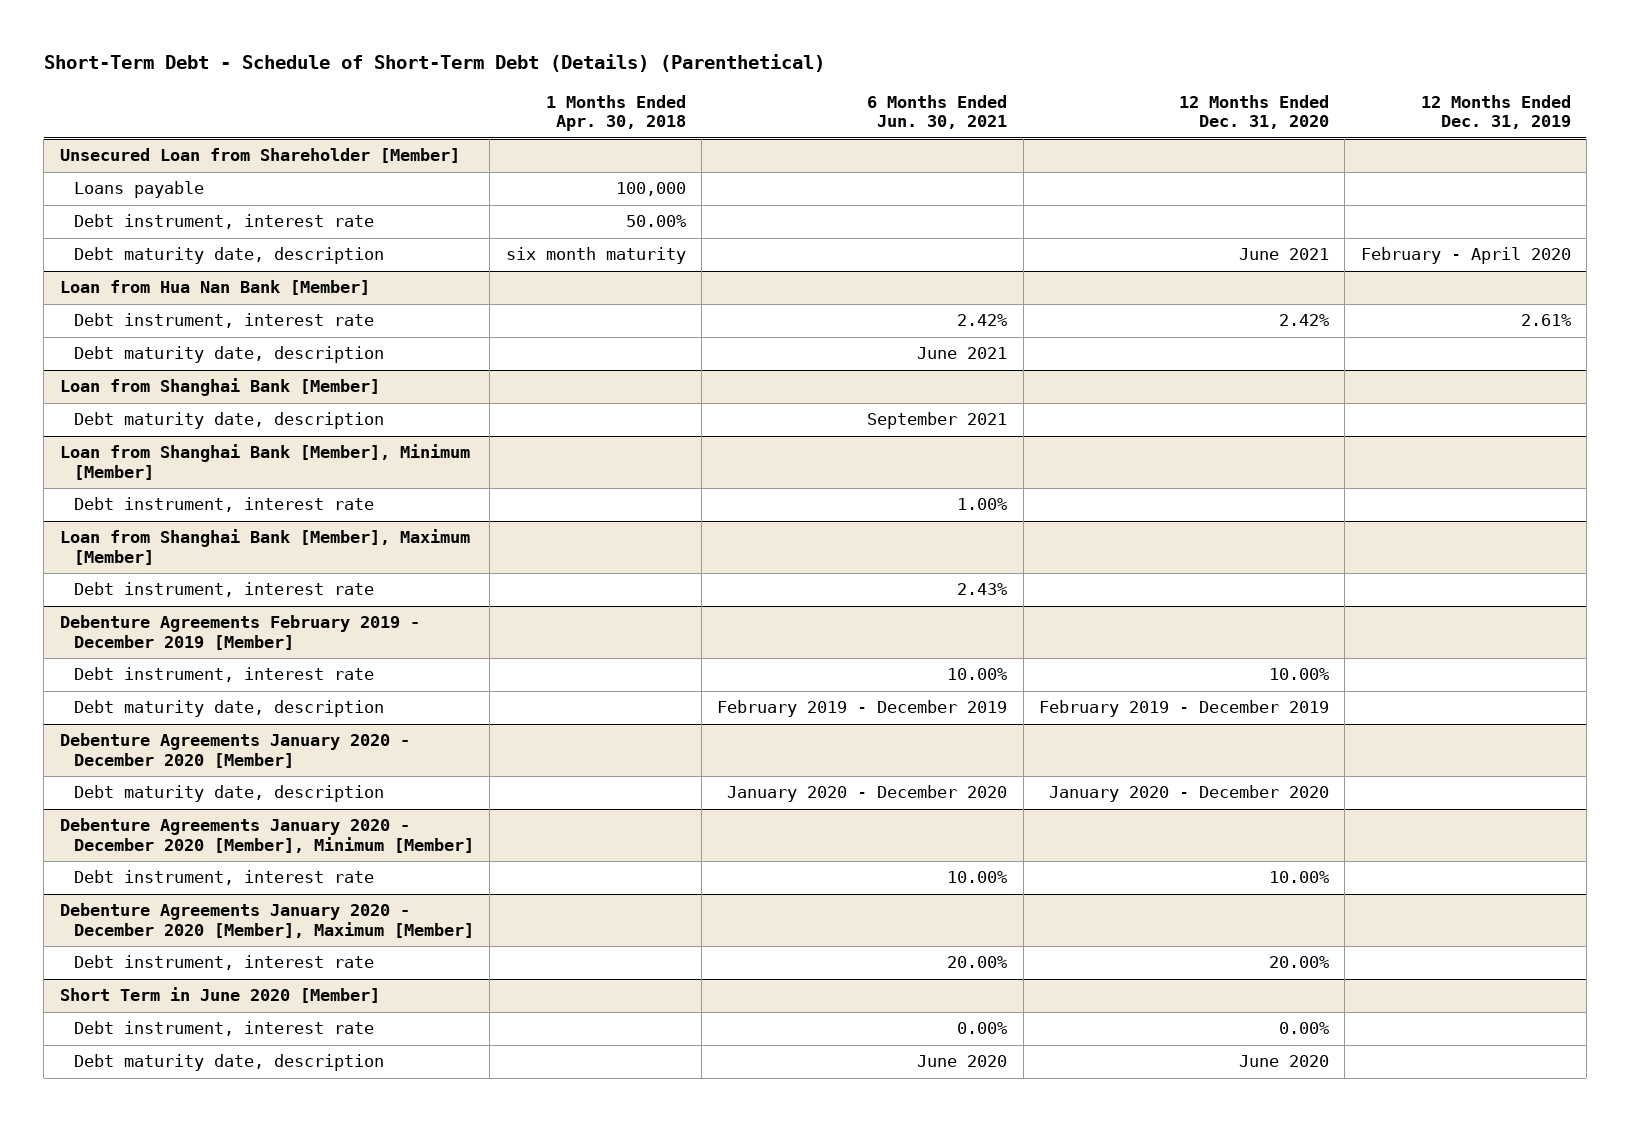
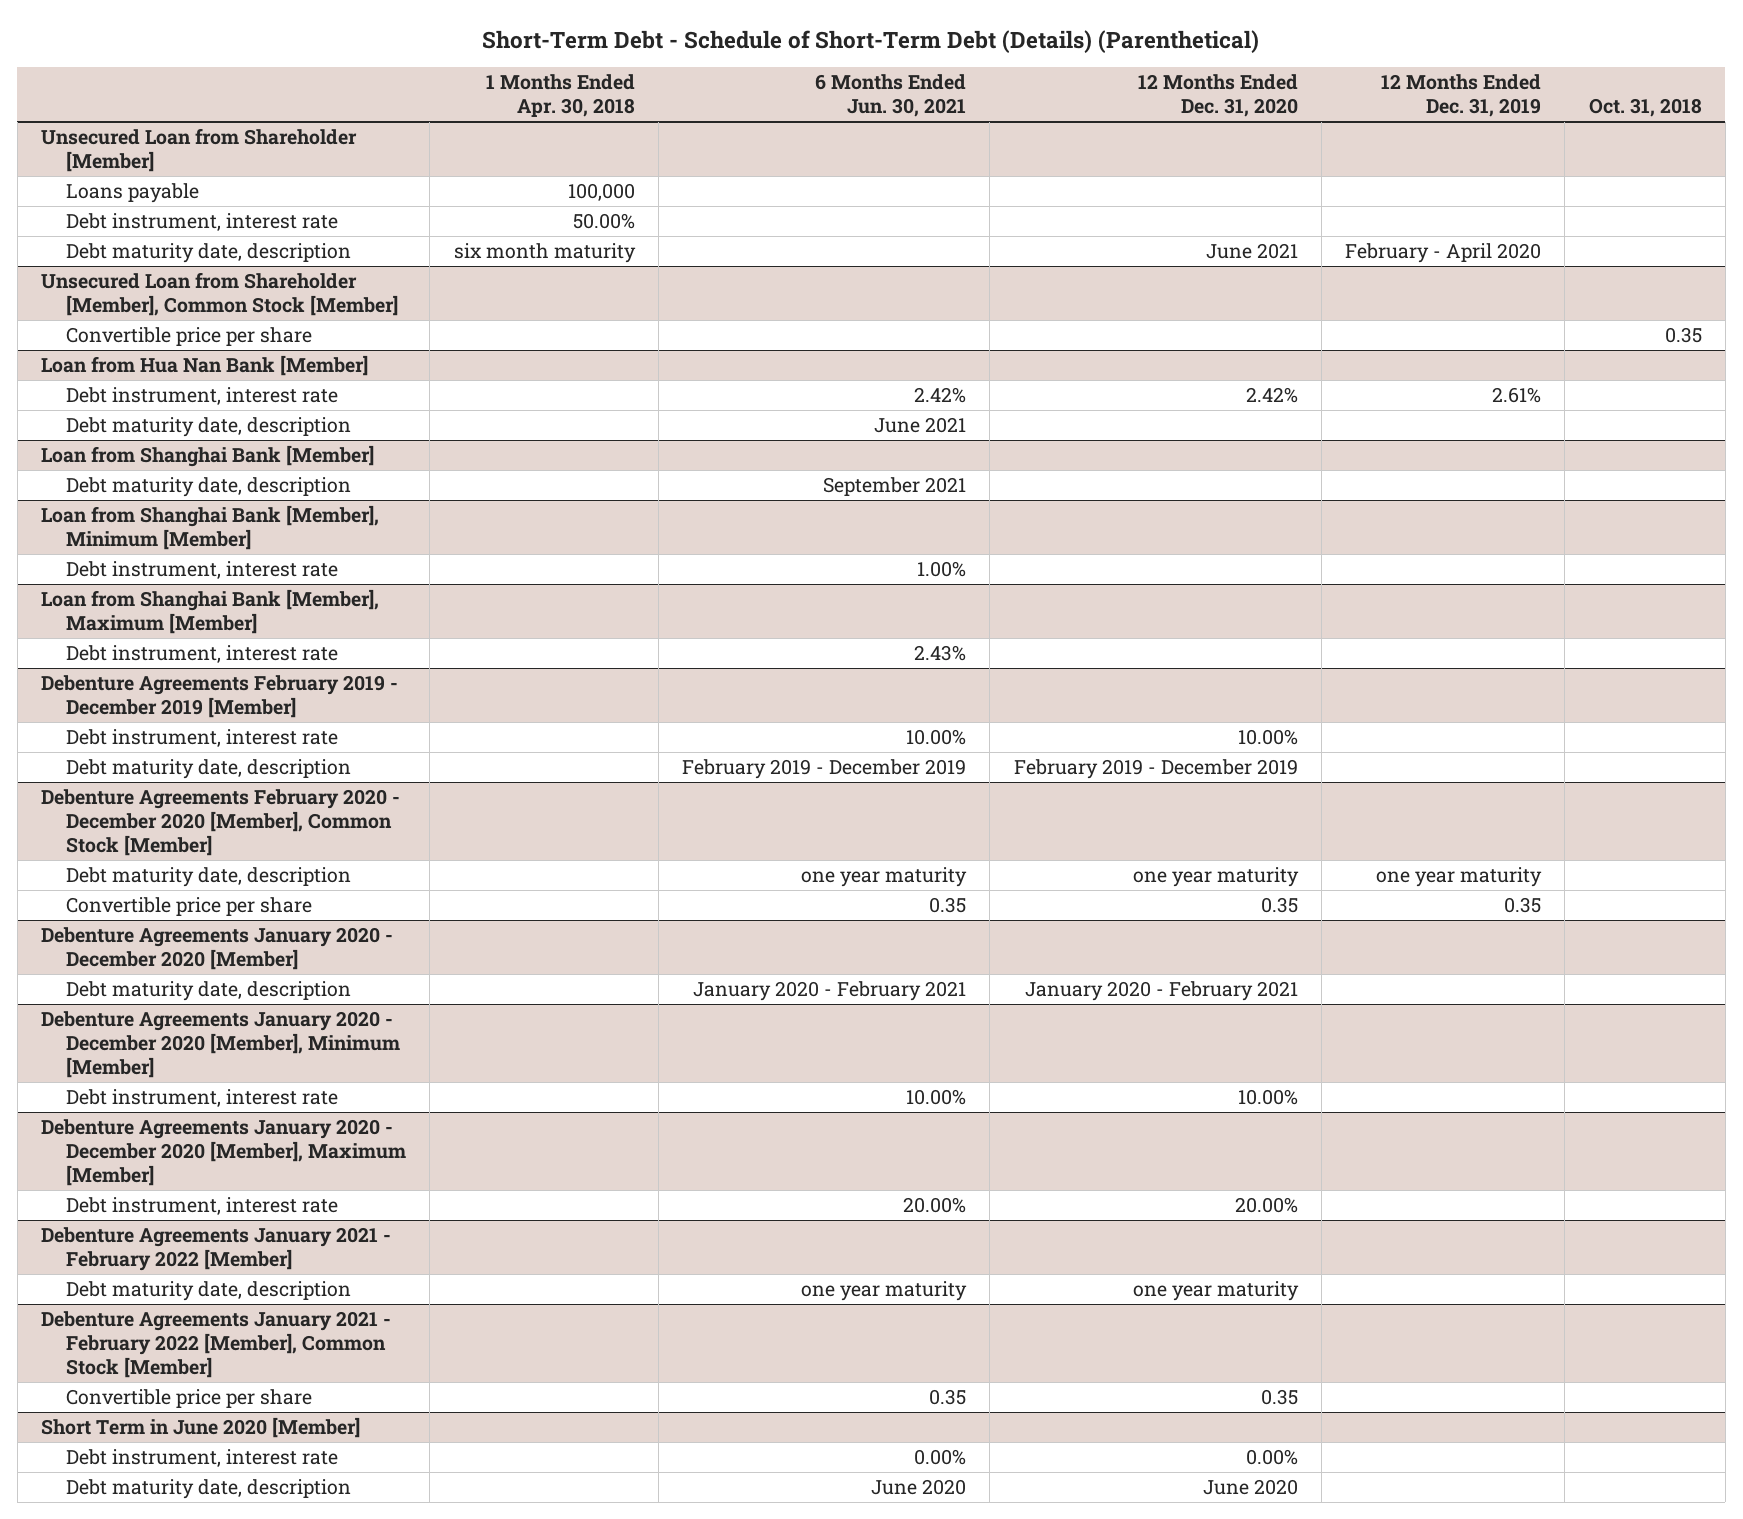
none -> [1588,98,1702,118] Oct. 31, 2018
none -> [41,272,399,316] Unsecured Loan from Shareholder [Member], Common Stock [Member]
none -> [66,327,313,347] Convertible price per share
none -> [41,789,401,856] Debenture Agreements February 2020 - December 2020 [Member], Common Stock [Member]
none -> [66,867,352,888] Debt maturity date, description
none -> [66,897,313,917] Convertible price per share
[727,785,1008,803] January 2020 - December 2020 -> [693,981,967,1002] January 2020 - February 2021
[1048,785,1329,803] January 2020 - December 2020 -> [1024,981,1298,1002] January 2020 - February 2021
none -> [41,1227,392,1271] Debenture Agreements January 2021 - February 2022 [Member]
none -> [66,1281,352,1302] Debt maturity date, description
none -> [41,1311,392,1378] Debenture Agreements January 2021 - February 2022 [Member], Common Stock [Member]
none -> [66,1389,313,1409] Convertible price per share

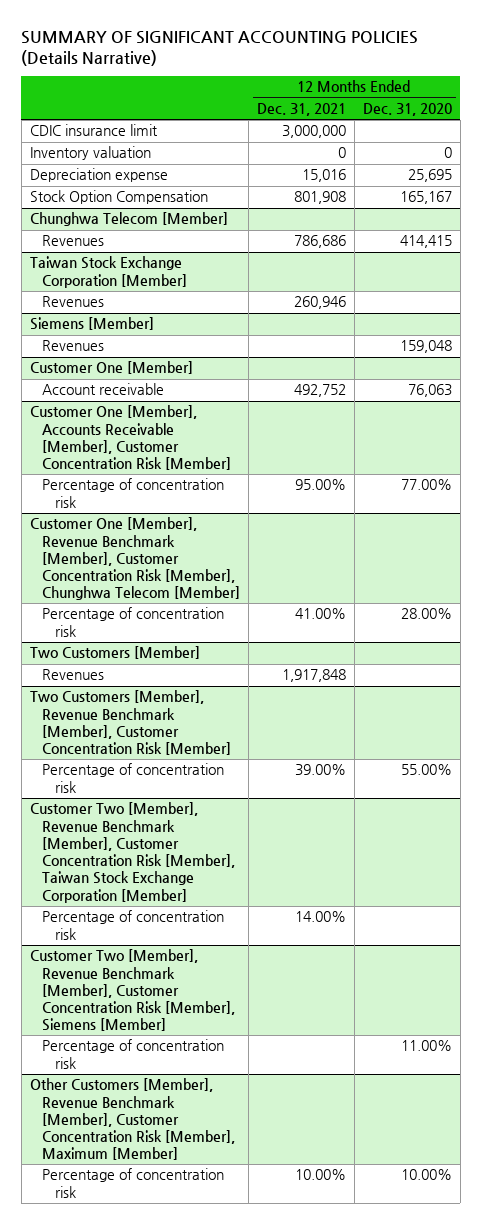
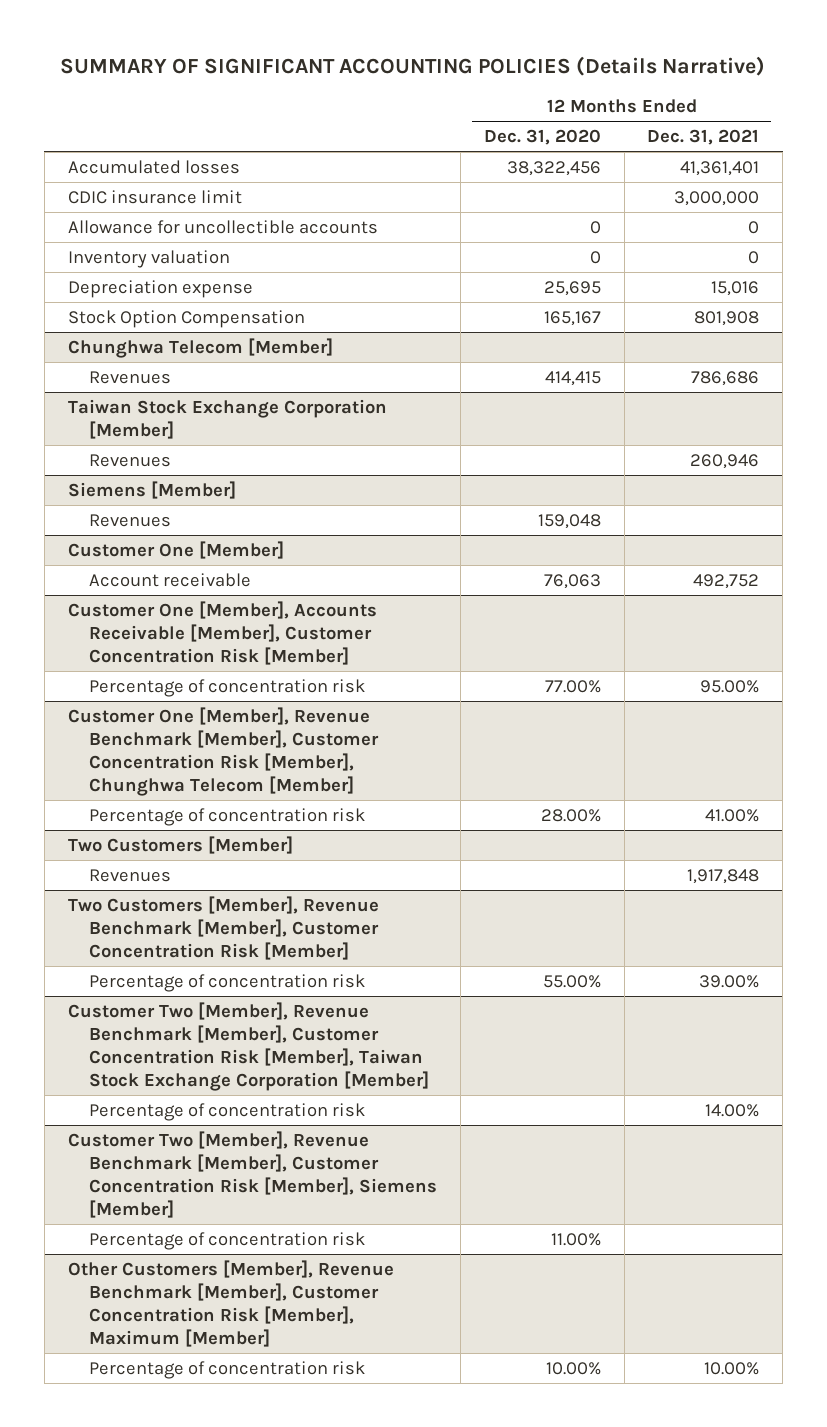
none -> [67,159,240,174] Accumulated losses
none -> [67,219,378,234] Allowance for uncollectible accounts

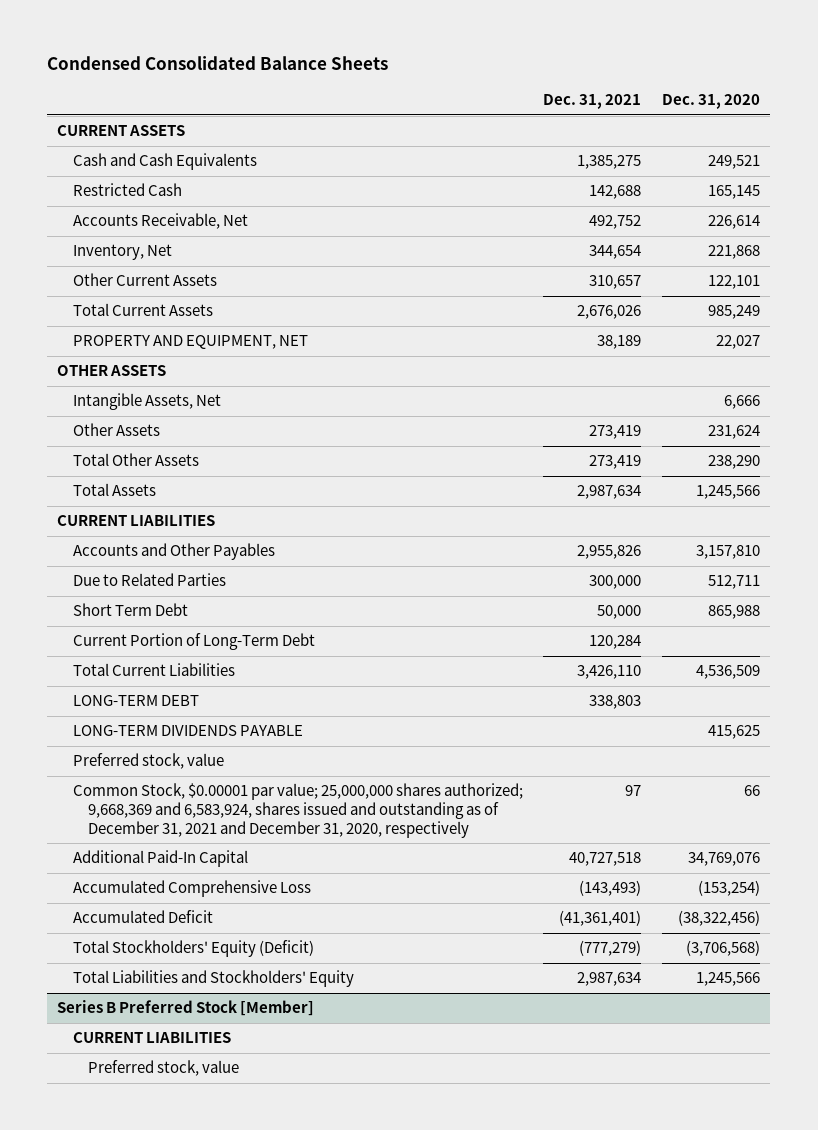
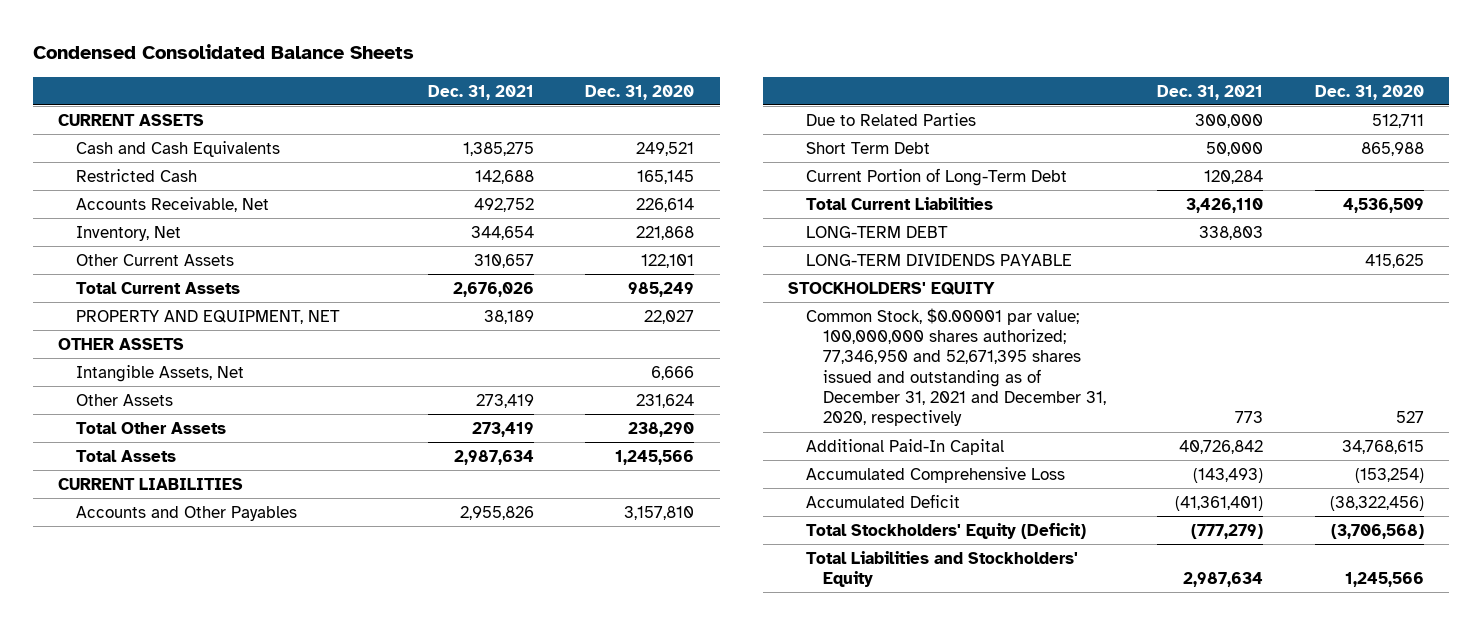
[72,753,224,770] Preferred stock, value -> none
none -> [788,281,996,295] STOCKHOLDERS' EQUITY
[72,783,523,839] Common Stock, $0.00001 par value; 25,000,000 shares authorized; 9,668,369 and 6,583,924, shares issued and outstanding as of December 31, 2021 and December 31, 2020, respectively -> [805,307,1107,427] Common Stock, $0.00001 par value; 100,000,000 shares authorized; 77,346,950 and 52,671,395 shares issued and outstanding as of December 31, 2021 and December 31, 2020, respectively
[625,785,642,797] 97 -> [1235,411,1264,424] 773
[744,785,761,797] 66 -> [1395,411,1424,424] 527
[569,852,642,867] 40,727,518 -> [1179,439,1264,454] 40,726,842
[688,852,761,867] 34,769,076 -> [1341,439,1424,454] 34,768,615
[57,1000,315,1017] Series B Preferred Stock [Member] -> none
[72,1032,231,1044] CURRENT LIABILITIES -> none
[88,1060,240,1077] Preferred stock, value -> none

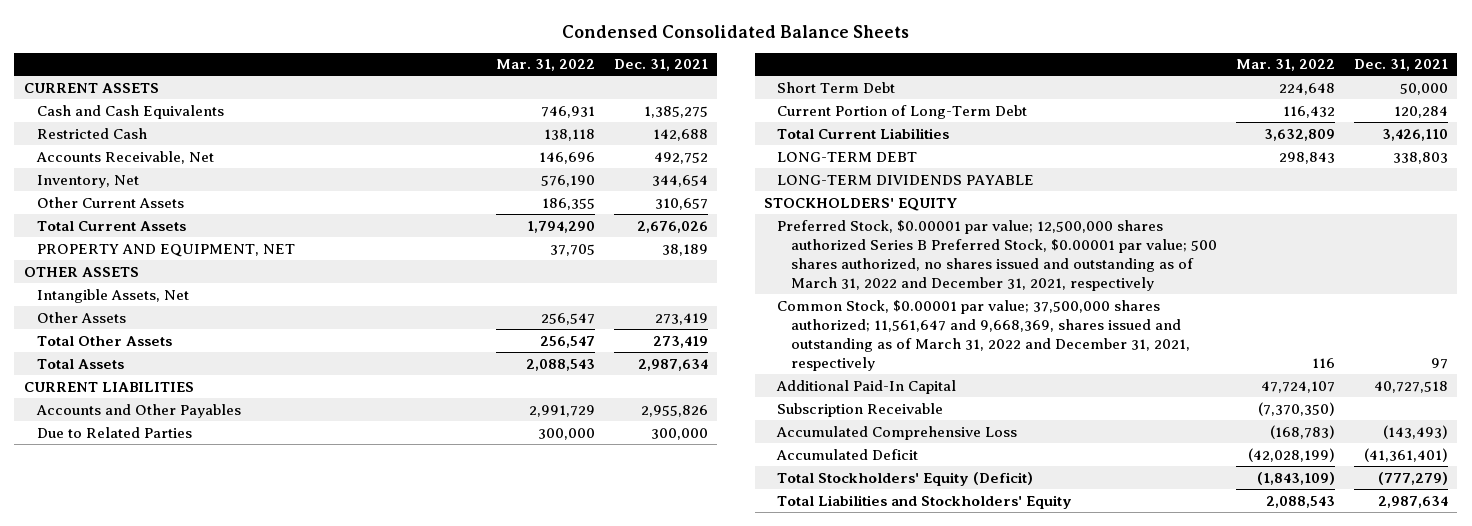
[584,84,694,100] Dec. 31, 2020 -> none
none -> [495,59,595,72] Mar. 31, 2022
none -> [777,219,1217,291] Preferred Stock, $0.00001 par value; 12,500,000 shares authorized Series B Preferred Stock, $0.00001 par value; 500 shares authorized, no shares issued and outstanding as of March 31, 2022 and December 31, 2021, respectively
[805,307,1107,427] Common Stock, $0.00001 par value; 100,000,000 shares authorized; 77,346,950 and 52,671,395 shares issued and outstanding as of December 31, 2021 and December 31, 2020, respectively -> [777,299,1190,371] Common Stock, $0.00001 par value; 37,500,000 shares authorized; 11,561,647 and 9,668,369, shares issued and outstanding as of March 31, 2022 and December 31, 2021, respectively
[1235,411,1264,424] 773 -> [1430,357,1448,369] 97
[1179,439,1264,454] 40,726,842 -> [1373,380,1448,393] 40,727,518
none -> [777,402,944,417] Subscription Receivable

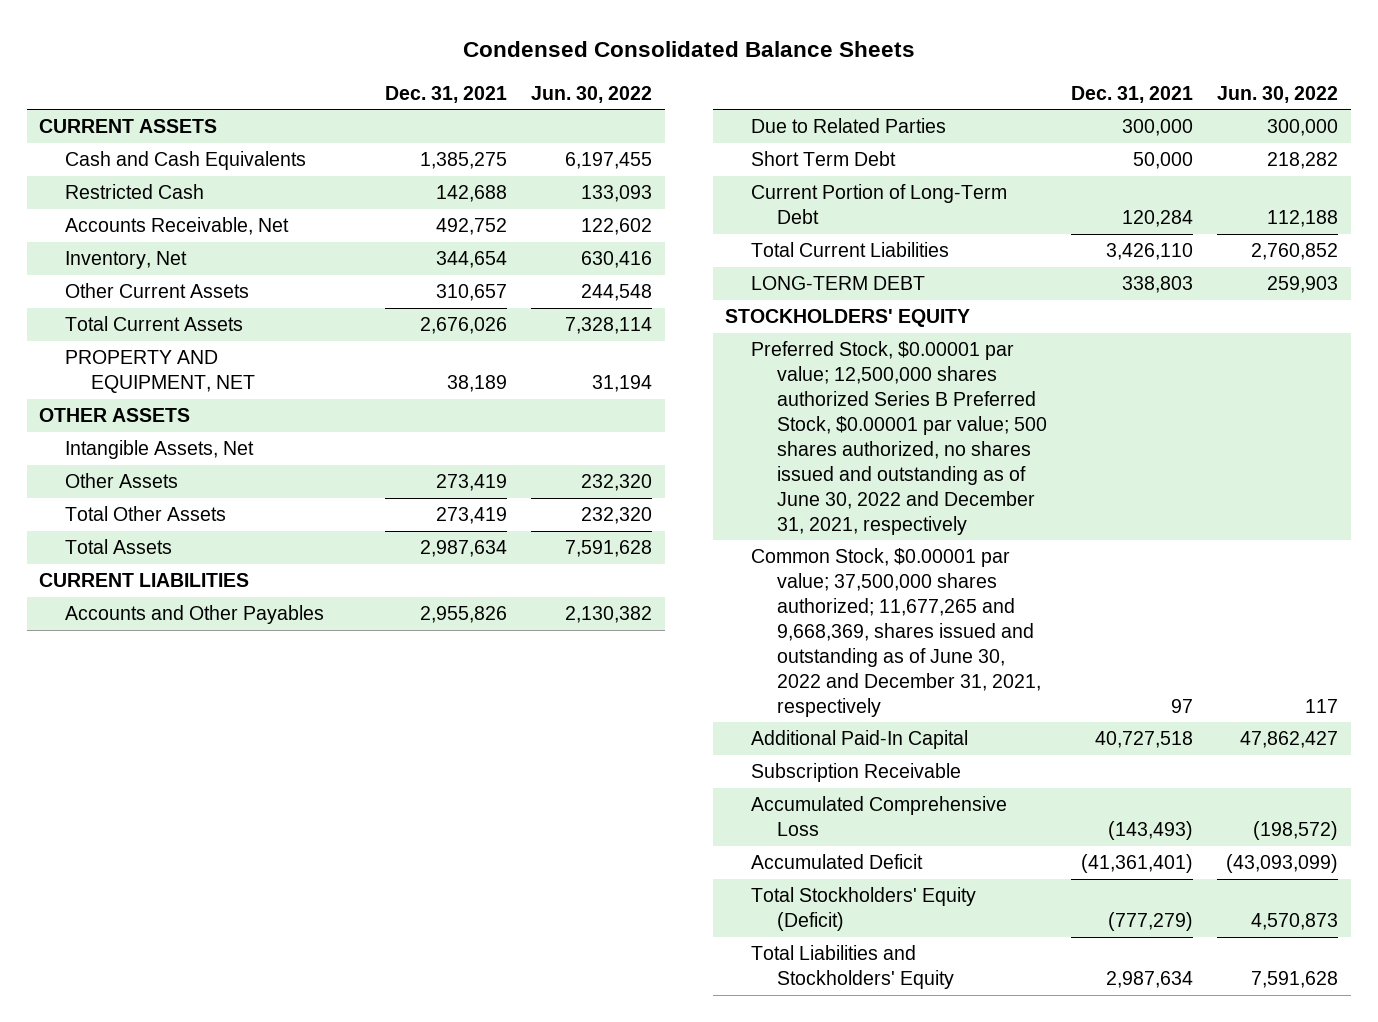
[495,59,595,72] Mar. 31, 2022 -> none
none -> [531,85,653,103] Jun. 30, 2022
[777,174,1035,185] LONG-TERM DIVIDENDS PAYABLE -> none
[777,219,1217,291] Preferred Stock, $0.00001 par value; 12,500,000 shares authorized Series B Preferred Stock, $0.00001 par value; 500 shares authorized, no shares issued and outstanding as of March 31, 2022 and December 31, 2021, respectively -> [750,341,1047,535] Preferred Stock, $0.00001 par value; 12,500,000 shares authorized Series B Preferred Stock, $0.00001 par value; 500 shares authorized, no shares issued and outstanding as of June 30, 2022 and December 31, 2021, respectively
[777,299,1190,371] Common Stock, $0.00001 par value; 37,500,000 shares authorized; 11,561,647 and 9,668,369, shares issued and outstanding as of March 31, 2022 and December 31, 2021, respectively -> [750,548,1041,717] Common Stock, $0.00001 par value; 37,500,000 shares authorized; 11,677,265 and 9,668,369, shares issued and outstanding as of June 30, 2022 and December 31, 2021, respectively

